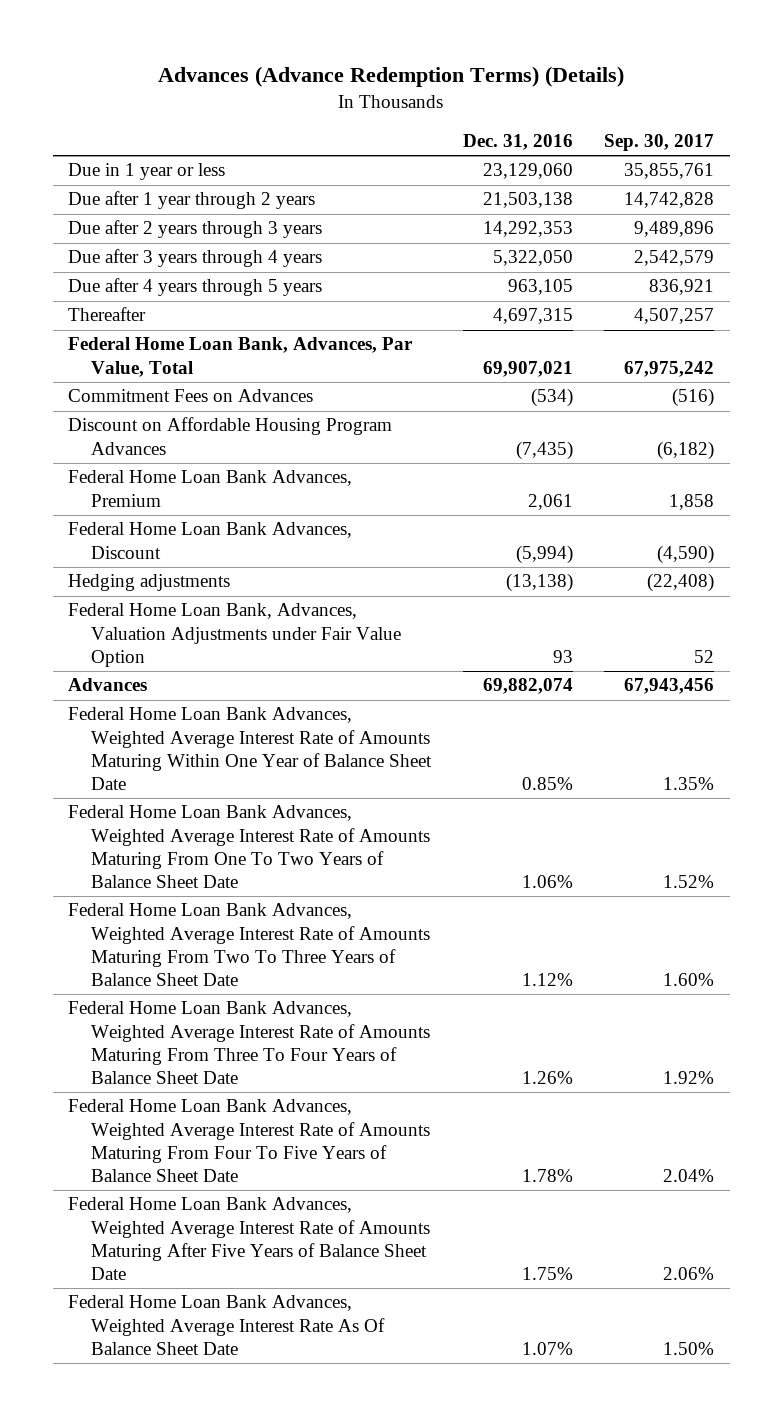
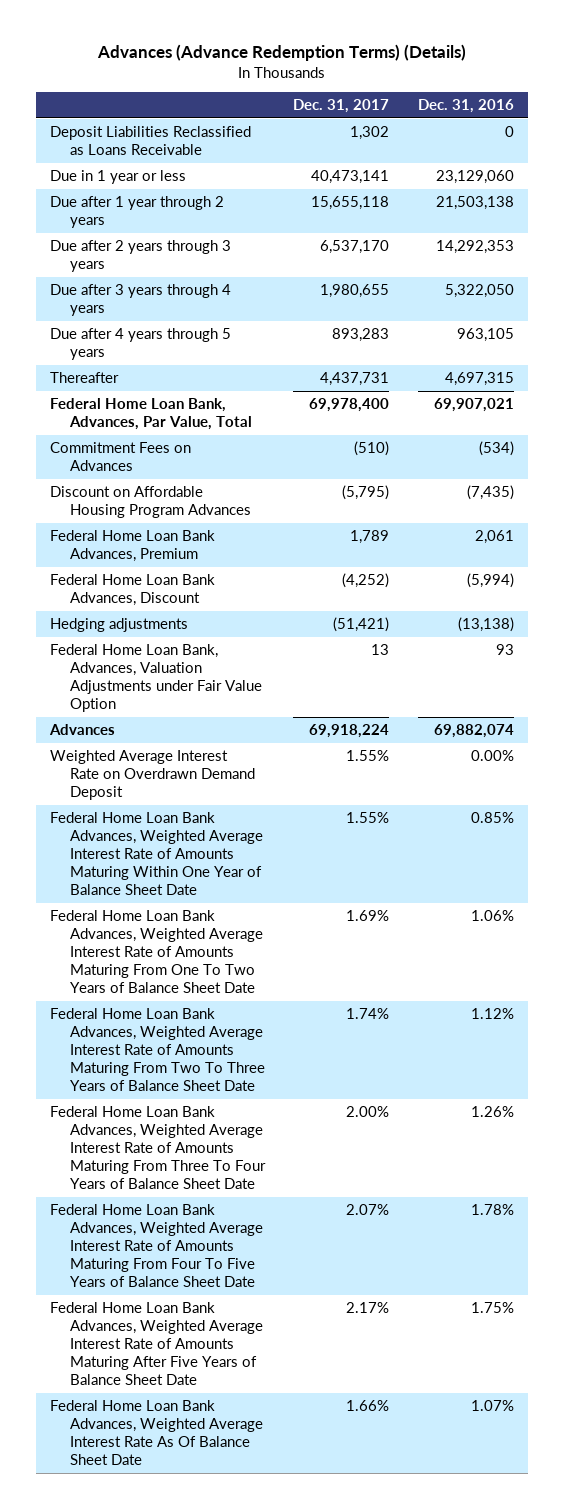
[604,134,715,152] Sep. 30, 2017 -> none
none -> [293,98,390,113] Dec. 31, 2017
none -> [50,126,252,156] Deposit Liabilities Reclassified as Loans Receivable
none -> [50,750,255,801] Weighted Average Interest Rate on Overdrawn Demand Deposit

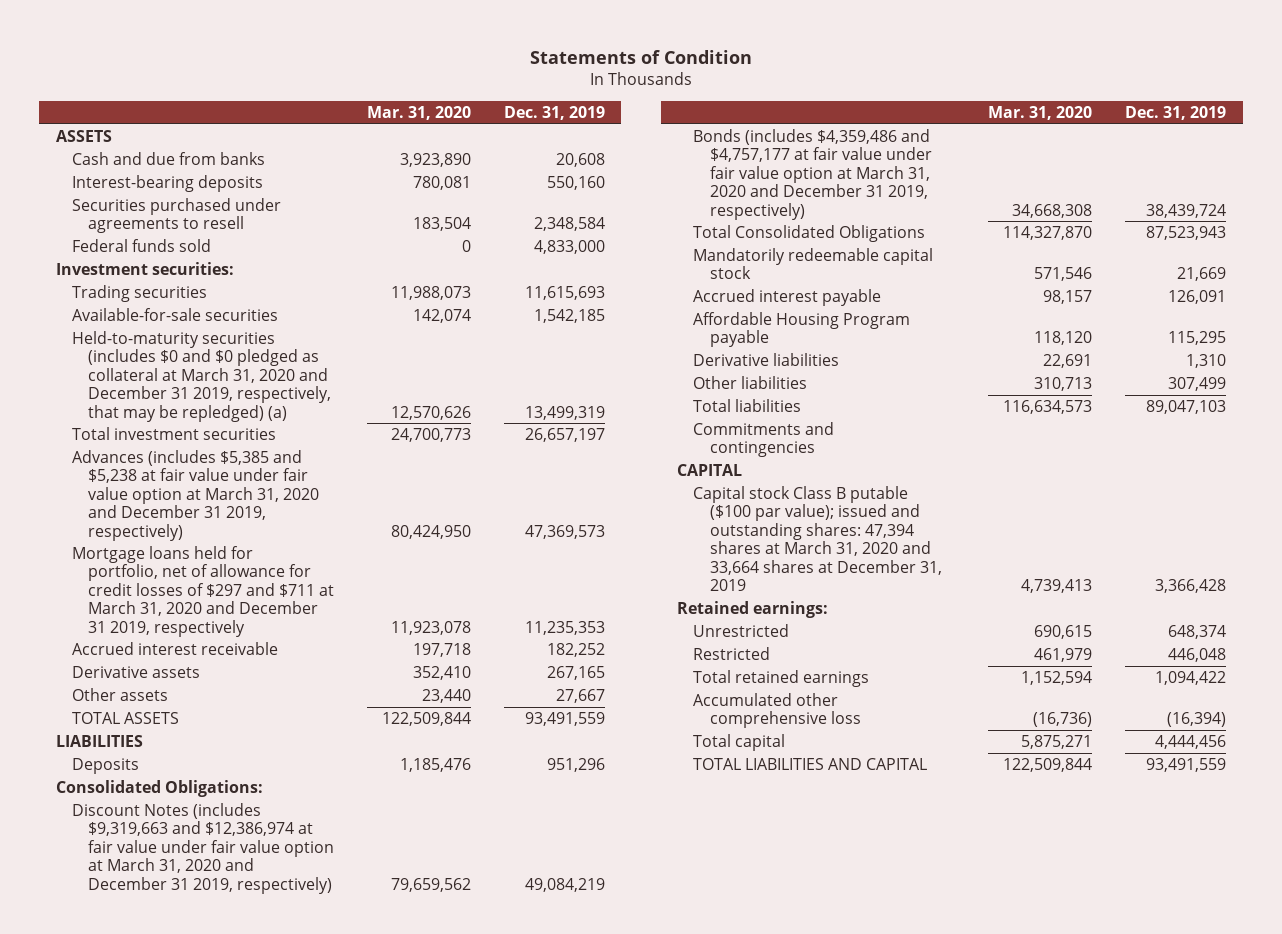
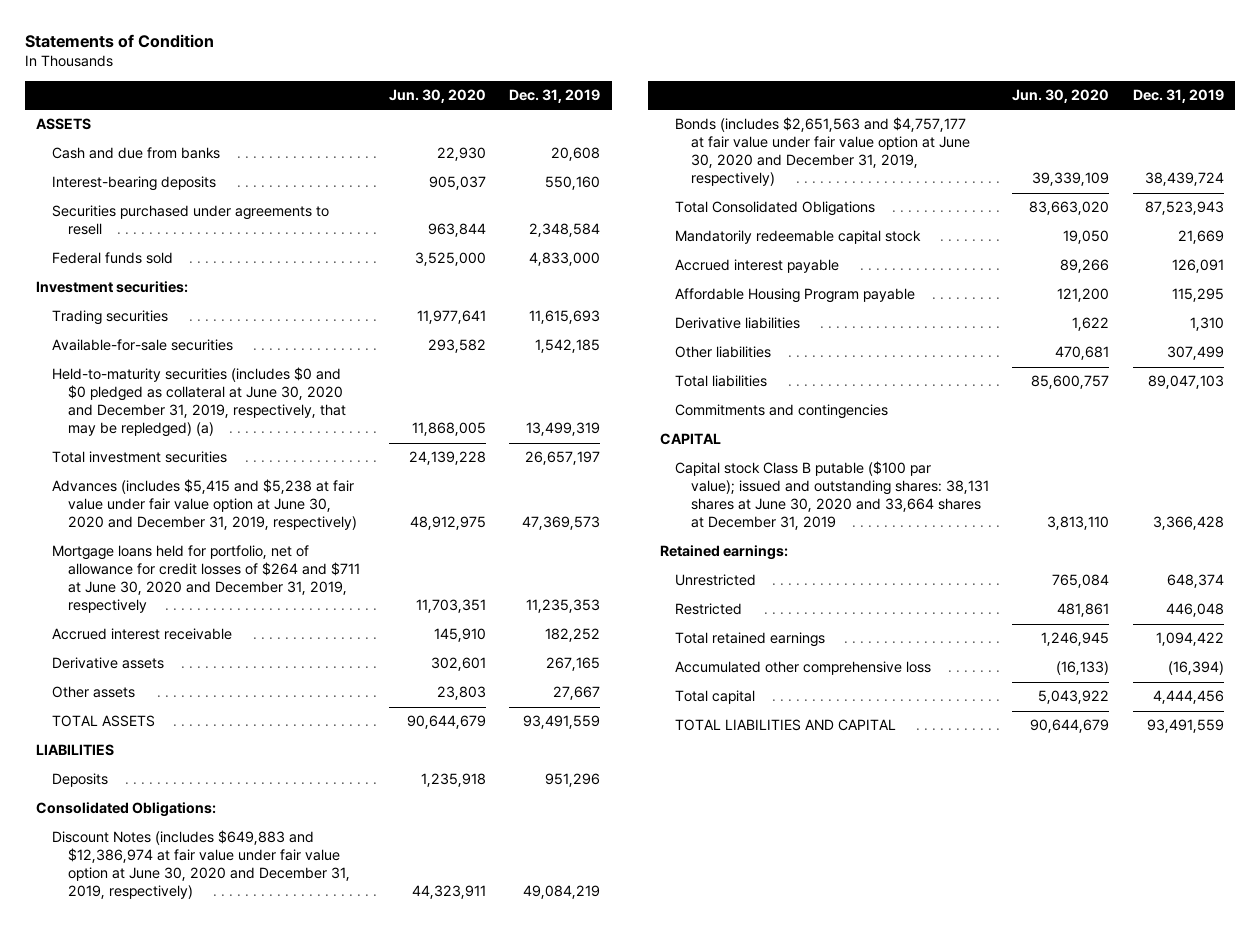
[366,106,471,121] Mar. 31, 2020 -> none
none -> [388,88,486,103] Jun. 30, 2020
[71,330,332,422] Held-to-maturity securities (includes $0 and $0 pledged as collateral at March 31, 2020 and December 31 2019, respectively, that may be repledged) (a) -> [51,367,346,438] Held-to-maturity securities (includes $0 and $0 pledged as collateral at June 30, 2020 and December 31, 2019, respectively, that may be repledged) (a)
[71,449,320,541] Advances (includes $5,385 and $5,238 at fair value under fair value option at March 31, 2020 and December 31 2019, respectively) -> [51,479,357,531] Advances (includes $5,415 and $5,238 at fair value under fair value option at June 30, 2020 and December 31, 2019, respectively)
[71,545,335,637] Mortgage loans held for portfolio, net of allowance for credit losses of $297 and $711 at March 31, 2020 and December 31 2019, respectively -> [51,545,360,614] Mortgage loans held for portfolio, net of allowance for credit losses of $264 and $711 at June 30, 2020 and December 31, 2019, respectively
[71,802,335,894] Discount Notes (includes $9,319,663 and $12,386,974 at fair value under fair value option at March 31, 2020 and December 31 2019, respectively) -> [51,830,350,900] Discount Notes (includes $649,883 and $12,386,974 at fair value under fair value option at June 30, 2020 and December 31, 2019, respectively)
[693,128,932,220] Bonds (includes $4,359,486 and $4,757,177 at fair value under fair value option at March 31, 2020 and December 31 2019, respectively) -> [675,117,970,187] Bonds (includes $2,651,563 and $4,757,177 at fair value under fair value option at June 30, 2020 and December 31, 2019, respectively)
[693,485,942,592] Capital stock Class B putable ($100 par value); issued and outstanding shares: 47,394 shares at March 31, 2020 and 33,664 shares at December 31, 2019 -> [675,461,989,531] Capital stock Class B putable ($100 par value); issued and outstanding shares: 38,131 shares at June 30, 2020 and 33,664 shares at December 31, 2019

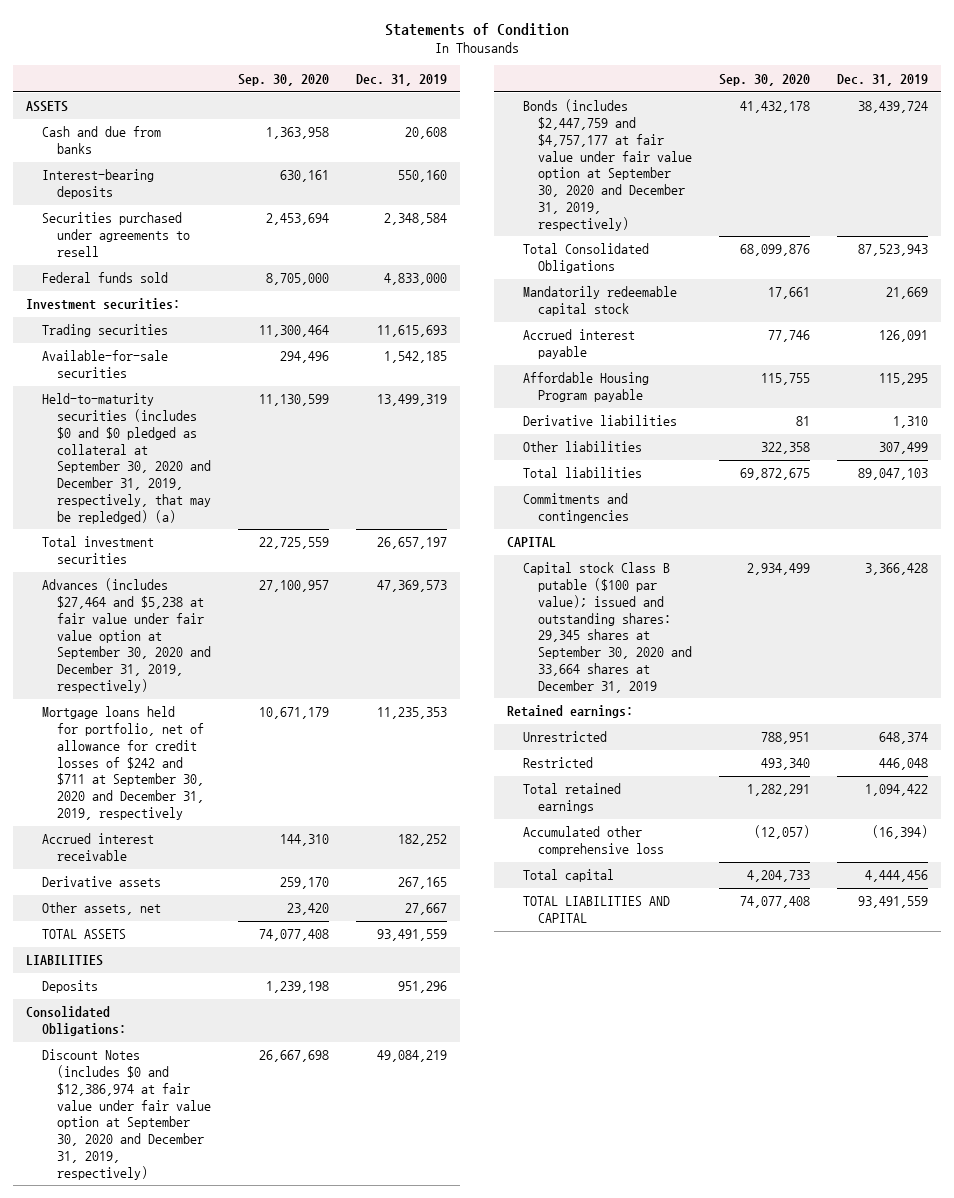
[388,88,486,103] Jun. 30, 2020 -> none
none -> [237,73,329,86] Sep. 30, 2020
[51,367,346,438] Held-to-maturity securities (includes $0 and $0 pledged as collateral at June 30, 2020 and December 31, 2019, respectively, that may be repledged) (a) -> [41,393,211,524] Held-to-maturity securities (includes $0 and $0 pledged as collateral at September 30, 2020 and December 31, 2019, respectively, that may be repledged) (a)
[51,479,357,531] Advances (includes $5,415 and $5,238 at fair value under fair value option at June 30, 2020 and December 31, 2019, respectively) -> [41,578,211,693] Advances (includes $27,464 and $5,238 at fair value under fair value option at September 30, 2020 and December 31, 2019, respectively)
[51,545,360,614] Mortgage loans held for portfolio, net of allowance for credit losses of $264 and $711 at June 30, 2020 and December 31, 2019, respectively -> [41,706,204,820] Mortgage loans held for portfolio, net of allowance for credit losses of $242 and $711 at September 30, 2020 and December 31, 2019, respectively
[51,686,135,699] Other assets -> [41,902,161,916] Other assets, net
[51,830,350,900] Discount Notes (includes $649,883 and $12,386,974 at fair value under fair value option at June 30, 2020 and December 31, 2019, respectively) -> [41,1049,211,1180] Discount Notes (includes $0 and $12,386,974 at fair value under fair value option at September 30, 2020 and December 31, 2019, respectively)
[675,117,970,187] Bonds (includes $2,651,563 and $4,757,177 at fair value under fair value option at June 30, 2020 and December 31, 2019, respectively) -> [522,99,693,231] Bonds (includes $2,447,759 and $4,757,177 at fair value under fair value option at September 30, 2020 and December 31, 2019, respectively)
[675,461,989,531] Capital stock Class B putable ($100 par value); issued and outstanding shares: 38,131 shares at June 30, 2020 and 33,664 shares at December 31, 2019 -> [522,562,693,693] Capital stock Class B putable ($100 par value); issued and outstanding shares: 29,345 shares at September 30, 2020 and 33,664 shares at December 31, 2019

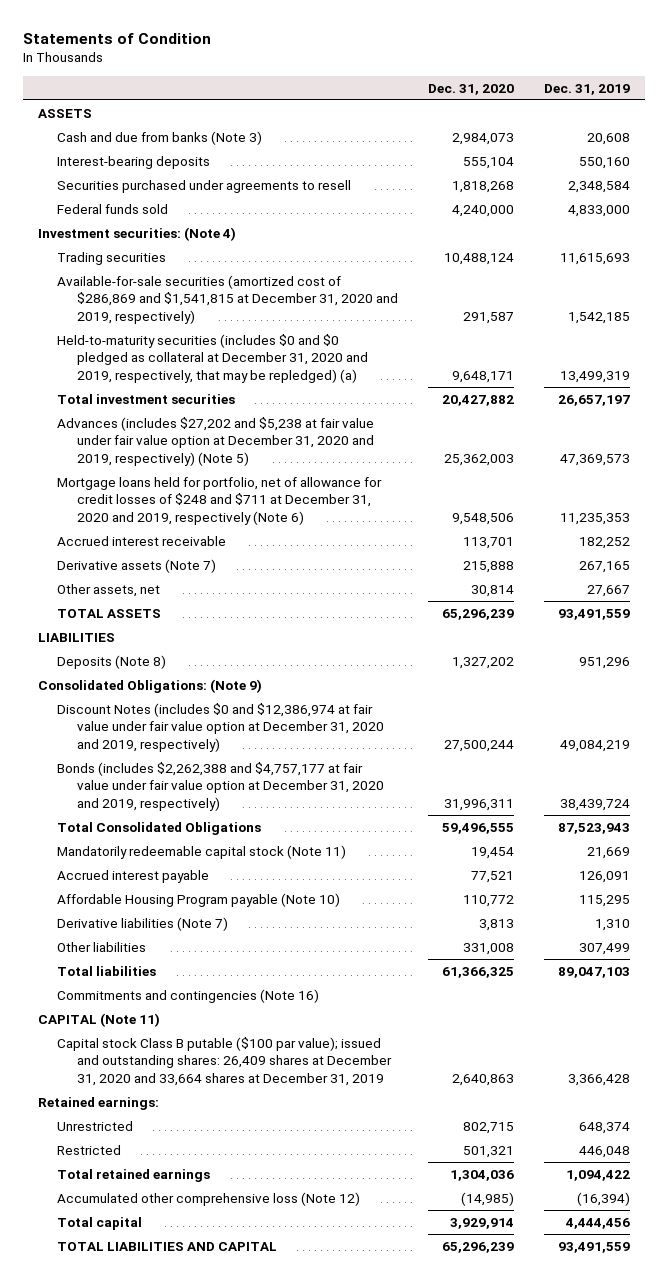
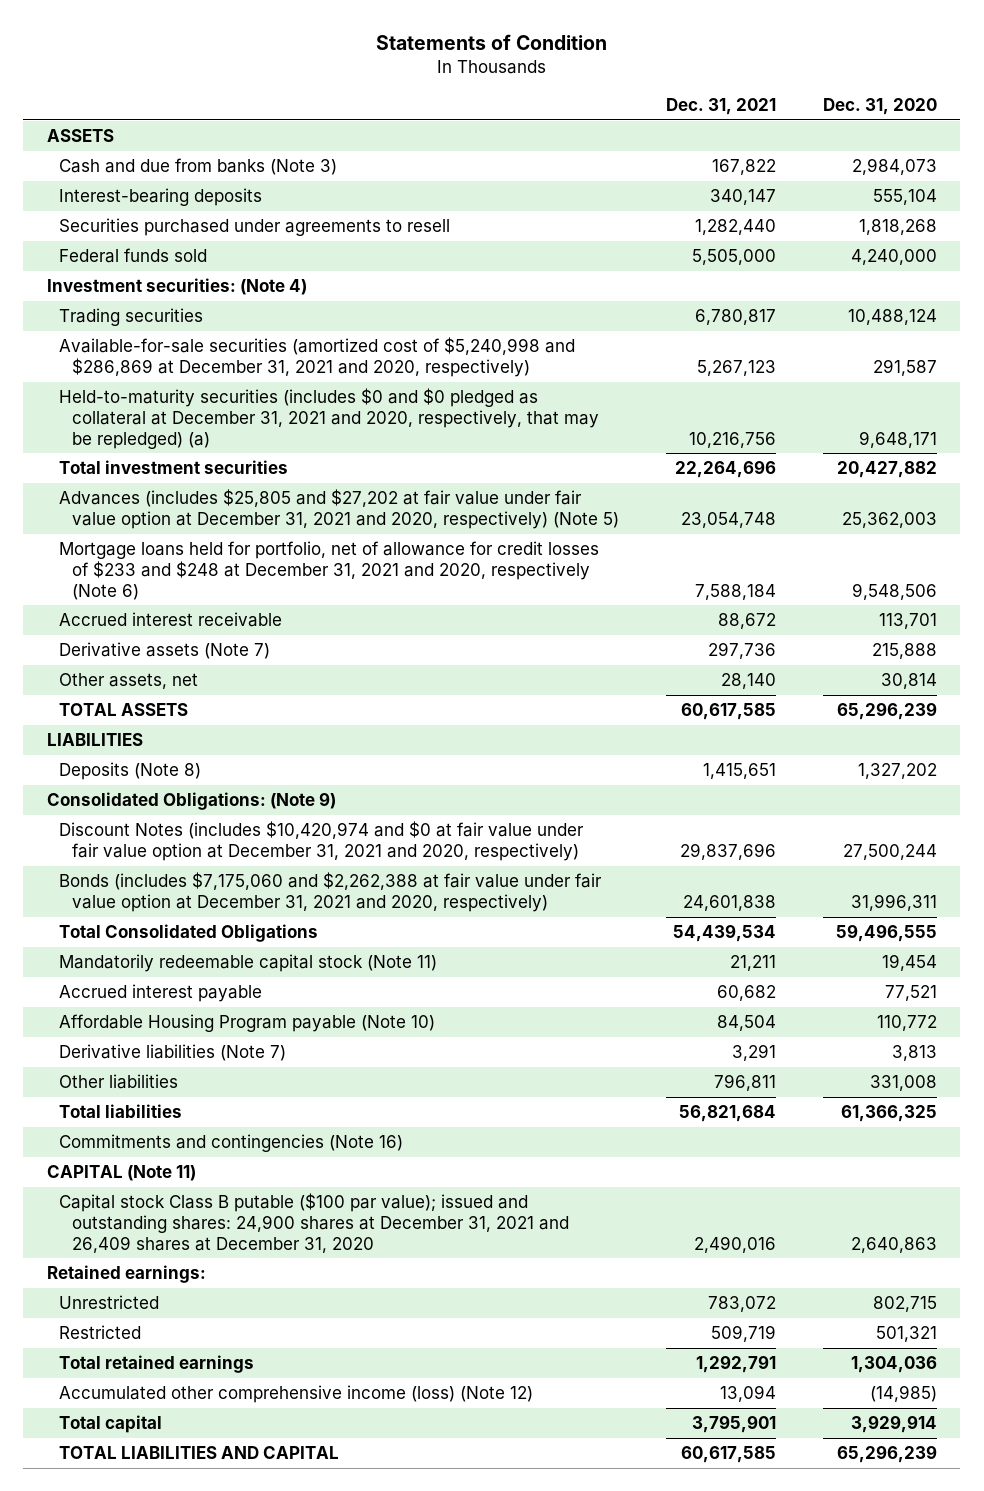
[543,83,630,95] Dec. 31, 2019 -> none
none -> [665,98,776,116] Dec. 31, 2021
[57,274,398,324] Available-for-sale securities (amortized cost of $286,869 and $1,541,815 at December 31, 2020 and 2019, respectively) -> [59,337,576,377] Available-for-sale securities (amortized cost of $5,240,998 and $286,869 at December 31, 2021 and 2020, respectively)
[57,333,368,383] Held-to-maturity securities (includes $0 and $0 pledged as collateral at December 31, 2020 and 2019, respectively, that may be repledged) (a) -> [59,388,600,449] Held-to-maturity securities (includes $0 and $0 pledged as collateral at December 31, 2021 and 2020, respectively, that may be repledged) (a)
[57,416,375,466] Advances (includes $27,202 and $5,238 at fair value under fair value option at December 31, 2020 and 2019, respectively) (Note 5) -> [59,489,620,529] Advances (includes $25,805 and $27,202 at fair value under fair value option at December 31, 2021 and 2020, respectively) (Note 5)
[57,476,383,525] Mortgage loans held for portfolio, net of allowance for credit losses of $248 and $711 at December 31, 2020 and 2019, respectively (Note 6) -> [59,541,600,600] Mortgage loans held for portfolio, net of allowance for credit losses of $233 and $248 at December 31, 2021 and 2020, respectively (Note 6)
[57,702,384,752] Discount Notes (includes $0 and $12,386,974 at fair value under fair value option at December 31, 2020 and 2019, respectively) -> [59,821,585,861] Discount Notes (includes $10,420,974 and $0 at fair value under fair value option at December 31, 2021 and 2020, respectively)
[57,761,384,811] Bonds (includes $2,262,388 and $4,757,177 at fair value under fair value option at December 31, 2020 and 2019, respectively) -> [59,872,603,912] Bonds (includes $7,175,060 and $2,262,388 at fair value under fair value option at December 31, 2021 and 2020, respectively)
[57,1036,392,1086] Capital stock Class B putable ($100 par value); issued and outstanding shares: 26,409 shares at December 31, 2020 and 33,664 shares at December 31, 2019 -> [59,1193,570,1253] Capital stock Class B putable ($100 par value); issued and outstanding shares: 24,900 shares at December 31, 2021 and 26,409 shares at December 31, 2020
[57,1191,361,1206] Accumulated other comprehensive loss (Note 12) -> [59,1385,534,1404] Accumulated other comprehensive income (loss) (Note 12)

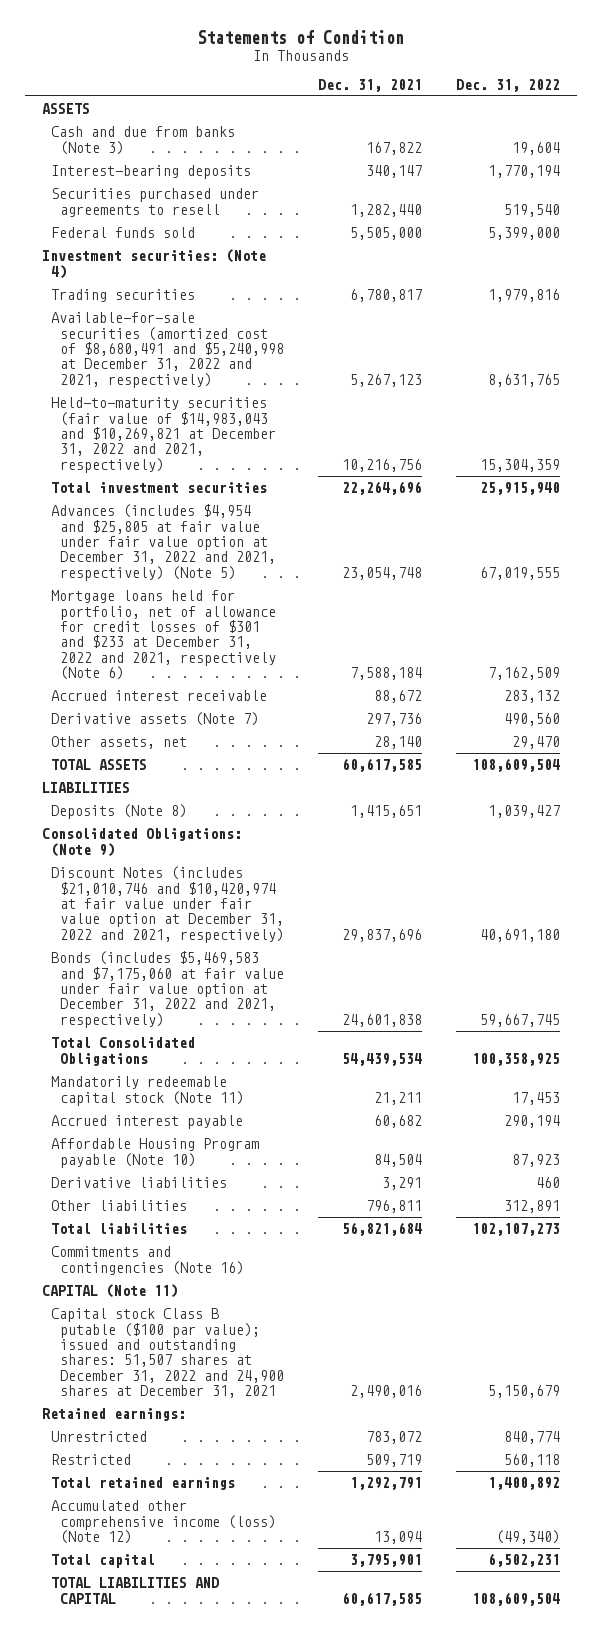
[822,98,937,116] Dec. 31, 2020 -> none
none -> [456,78,561,92] Dec. 31, 2022
[59,337,576,377] Available-for-sale securities (amortized cost of $5,240,998 and $286,869 at December 31, 2021 and 2020, respectively) -> [51,312,285,388] Available-for-sale securities (amortized cost of $8,680,491 and $5,240,998 at December 31, 2022 and 2021, respectively)
[59,388,600,449] Held-to-maturity securities (includes $0 and $0 pledged as collateral at December 31, 2021 and 2020, respectively, that may be repledged) (a) -> [51,397,277,473] Held-to-maturity securities (fair value of $14,983,043 and $10,269,821 at December 31, 2022 and 2021, respectively)
[59,489,620,529] Advances (includes $25,805 and $27,202 at fair value under fair value option at December 31, 2021 and 2020, respectively) (Note 5) -> [51,504,277,581] Advances (includes $4,954 and $25,805 at fair value under fair value option at December 31, 2022 and 2021, respectively) (Note 5)
[59,541,600,600] Mortgage loans held for portfolio, net of allowance for credit losses of $233 and $248 at December 31, 2021 and 2020, respectively (Note 6) -> [51,590,277,681] Mortgage loans held for portfolio, net of allowance for credit losses of $301 and $233 at December 31, 2022 and 2021, respectively (Note 6)
[59,821,585,861] Discount Notes (includes $10,420,974 and $0 at fair value under fair value option at December 31, 2021 and 2020, respectively) -> [51,866,285,943] Discount Notes (includes $21,010,746 and $10,420,974 at fair value under fair value option at December 31, 2022 and 2021, respectively)
[59,872,603,912] Bonds (includes $7,175,060 and $2,262,388 at fair value under fair value option at December 31, 2021 and 2020, respectively) -> [51,951,285,1028] Bonds (includes $5,469,583 and $7,175,060 at fair value under fair value option at December 31, 2022 and 2021, respectively)
[59,1044,287,1062] Derivative liabilities (Note 7) -> [51,1177,228,1189] Derivative liabilities
[59,1193,570,1253] Capital stock Class B putable ($100 par value); issued and outstanding shares: 24,900 shares at December 31, 2021 and 26,409 shares at December 31, 2020 -> [51,1308,285,1399] Capital stock Class B putable ($100 par value); issued and outstanding shares: 51,507 shares at December 31, 2022 and 24,900 shares at December 31, 2021

